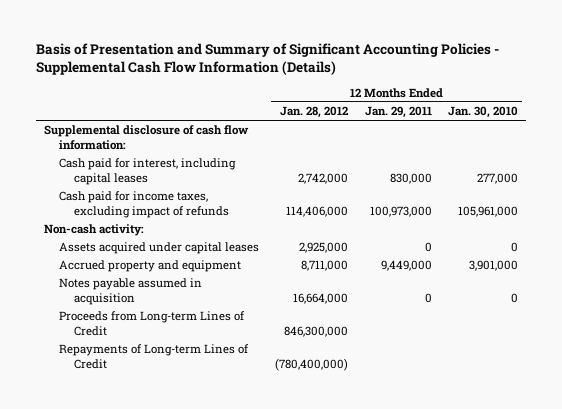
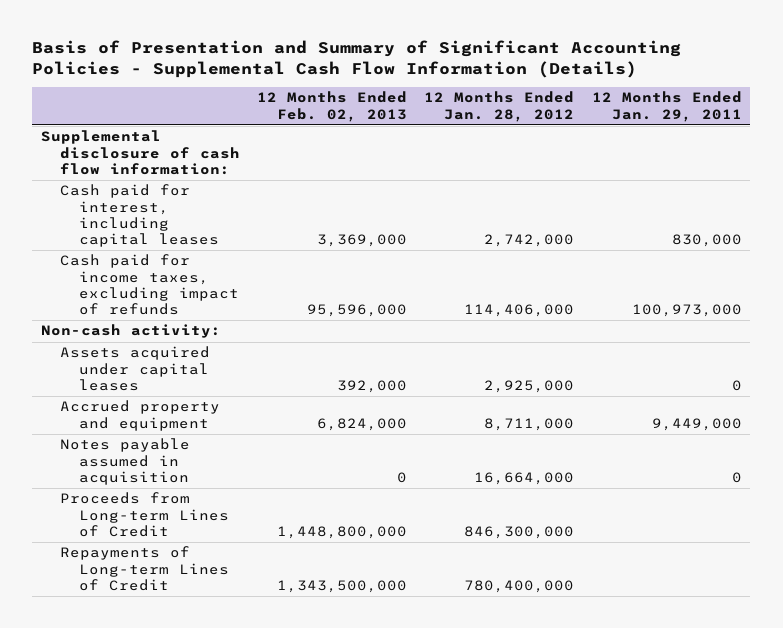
[447,106,518,119] Jan. 30, 2010 -> none
none -> [257,91,408,122] 12 Months Ended Feb. 02, 2013
[275,357,349,371] (780,400,000) -> [464,579,575,593] 780,400,000

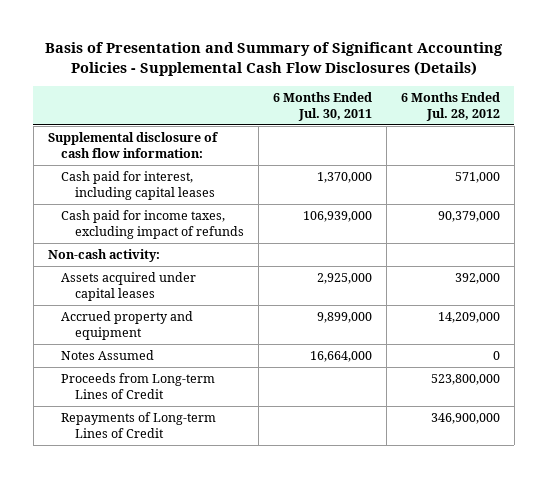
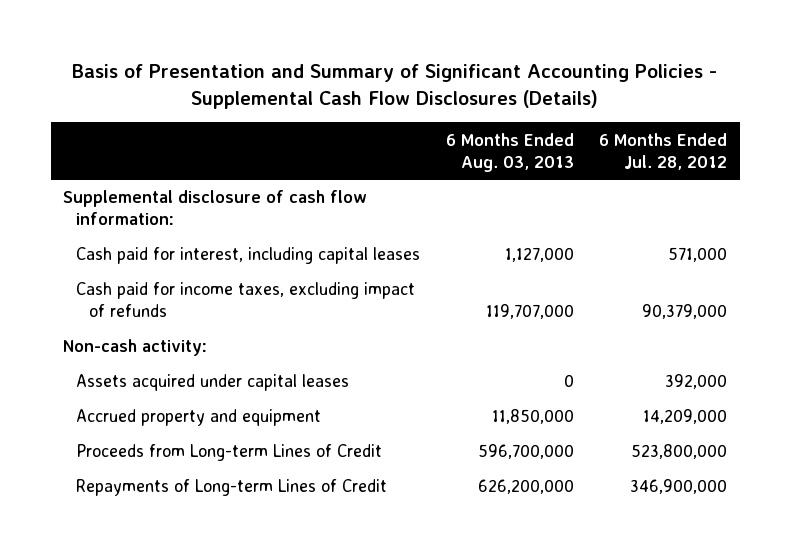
[272,91,372,121] 6 Months Ended Jul. 30, 2011 -> none
none -> [445,132,574,172] 6 Months Ended Aug. 03, 2013
[61,350,155,361] Notes Assumed -> none

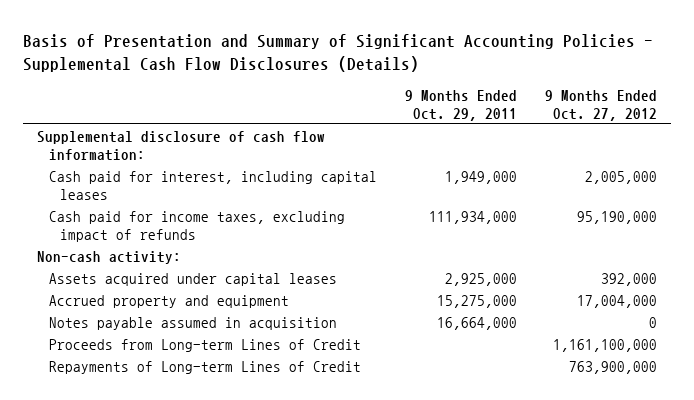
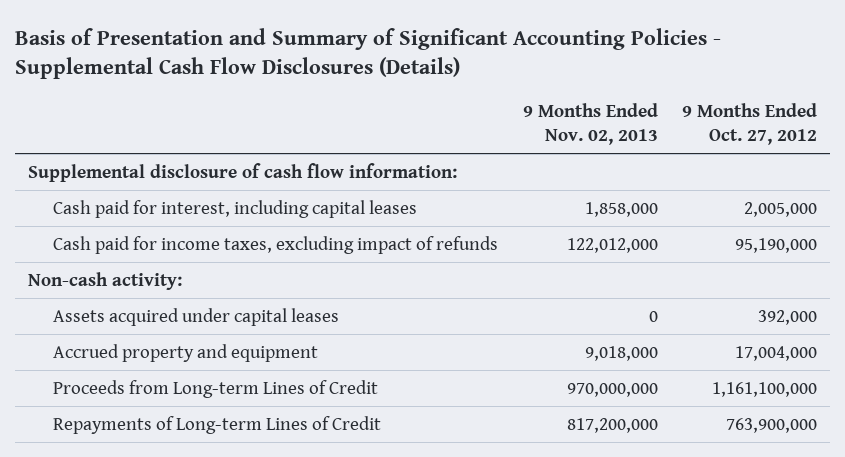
[404,89,517,121] 9 Months Ended Oct. 29, 2011 -> none
none -> [522,103,658,146] 9 Months Ended Nov. 02, 2013
[48,316,337,330] Notes payable assumed in acquisition -> none

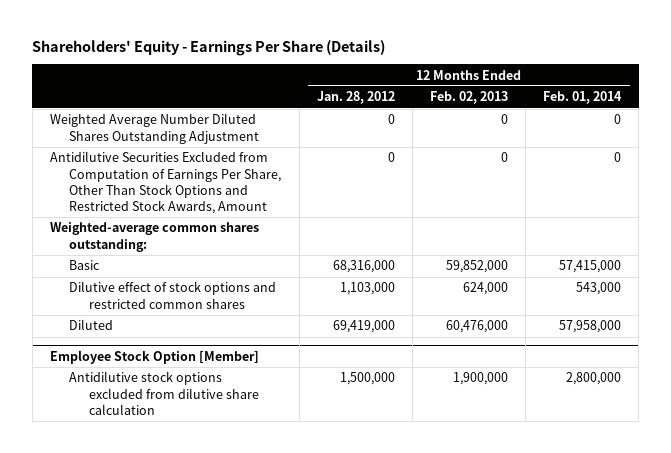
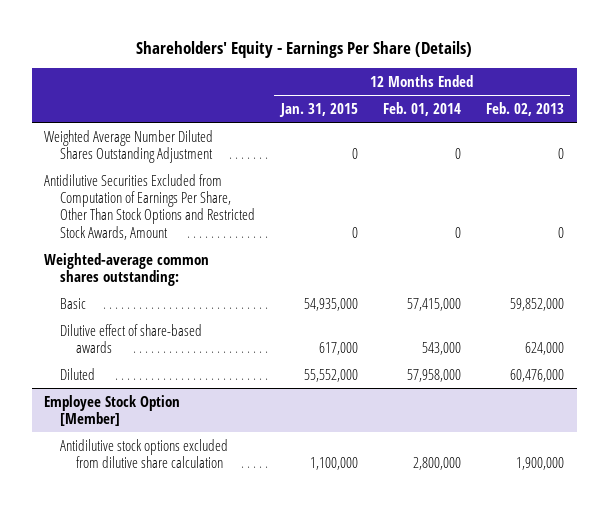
[316,91,395,105] Jan. 28, 2012 -> none
none -> [278,102,358,117] Jan. 31, 2015
[69,281,277,309] Dilutive effect of stock options and restricted common shares -> [60,323,203,353] Dilutive effect of share-based awards

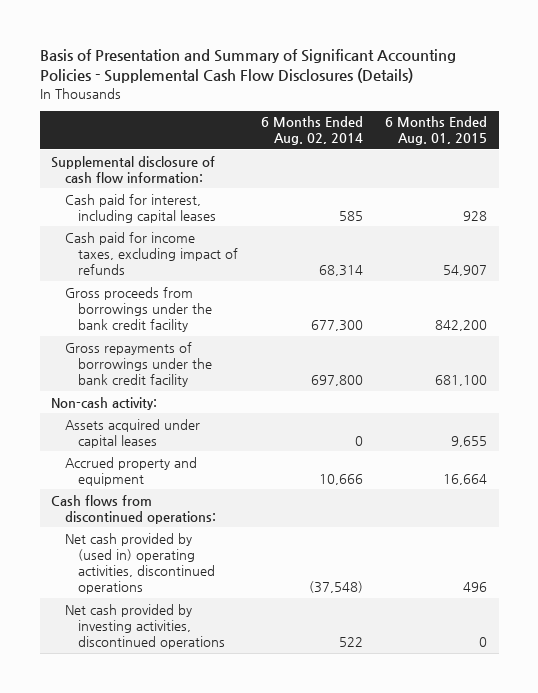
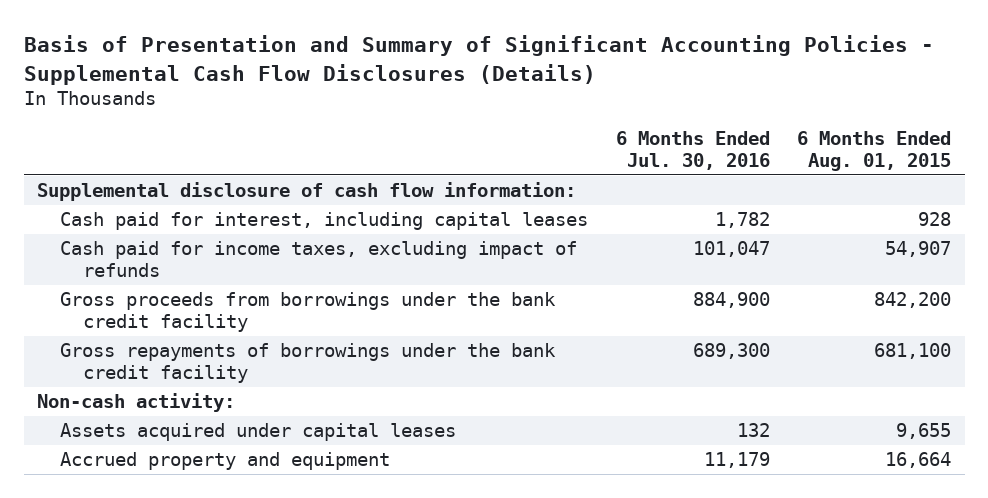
[260,116,363,146] 6 Months Ended Aug. 02, 2014 -> none
none -> [615,130,770,170] 6 Months Ended Jul. 30, 2016
[50,494,216,524] Cash flows from discontinued operations: -> none
[64,532,216,595] Net cash provided by (used in) operating activities, discontinued operations -> none
[64,603,226,650] Net cash provided by investing activities, discontinued operations -> none

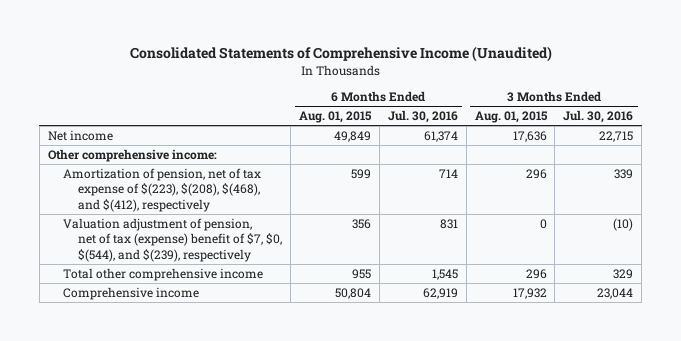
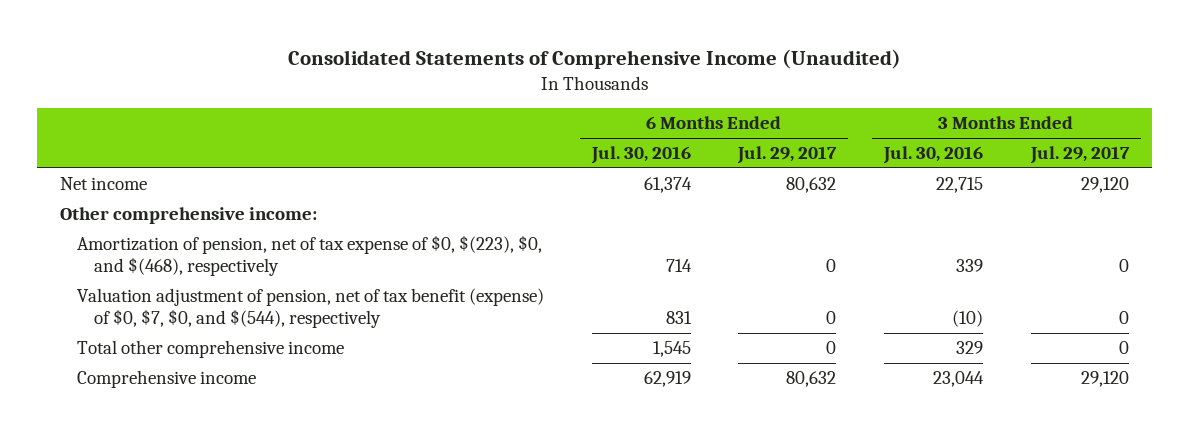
[298,111,372,124] Aug. 01, 2015 -> none
[474,111,548,124] Aug. 01, 2015 -> none
none -> [737,146,838,165] Jul. 29, 2017
none -> [1029,146,1130,165] Jul. 29, 2017
[62,167,261,212] Amortization of pension, net of tax expense of $(223), $(208), $(468), and $(412), respectively -> [77,235,543,277] Amortization of pension, net of tax expense of $0, $(223), $0, and $(468), respectively
[62,217,282,262] Valuation adjustment of pension, net of tax (expense) benefit of $7, $0, $(544), and $(239), respectively -> [77,288,545,329] Valuation adjustment of pension, net of tax benefit (expense) of $0, $7, $0, and $(544), respectively

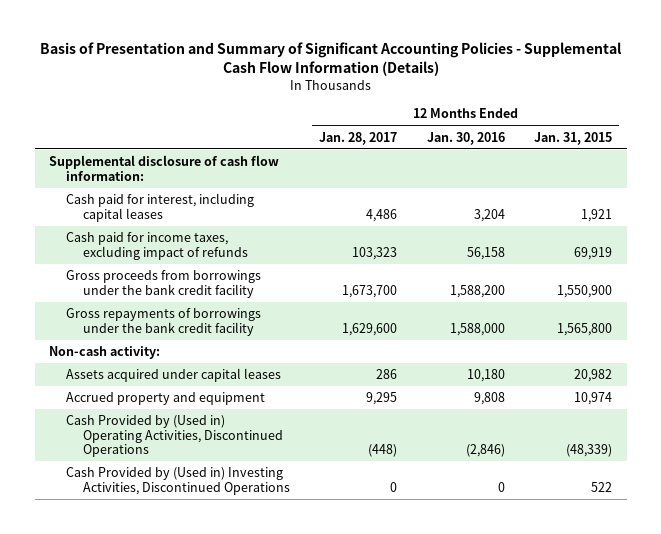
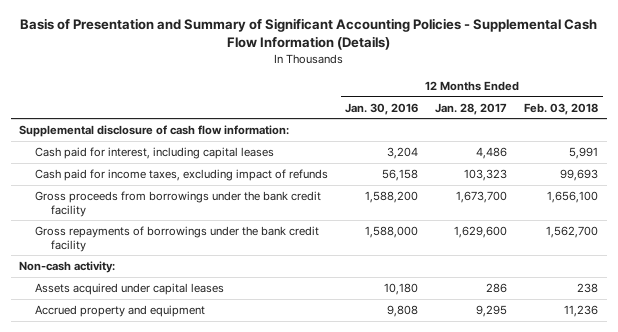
[533,131,612,145] Jan. 31, 2015 -> none
none -> [524,102,599,115] Feb. 03, 2018
[66,415,283,458] Cash Provided by (Used in) Operating Activities, Discontinued Operations -> none
[66,467,290,495] Cash Provided by (Used in) Investing Activities, Discontinued Operations -> none

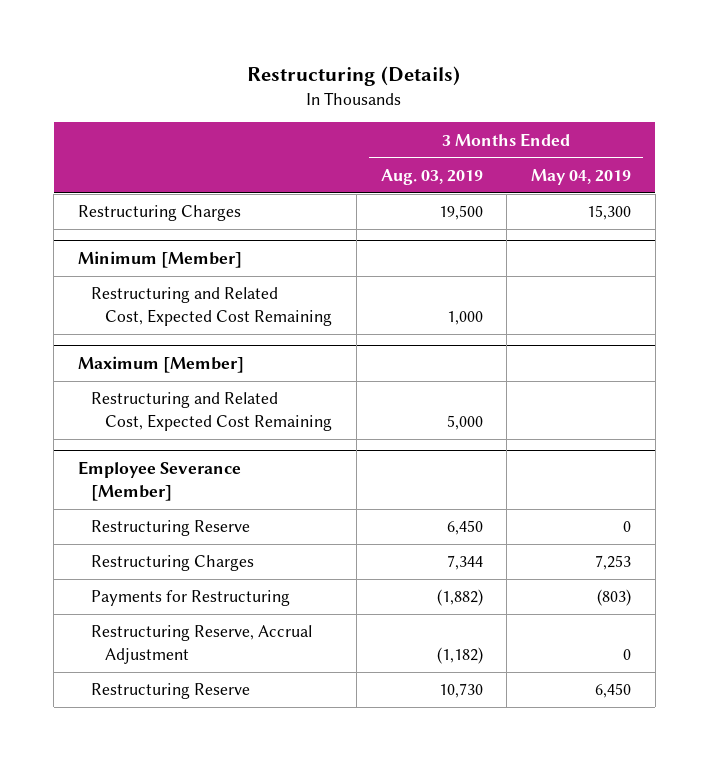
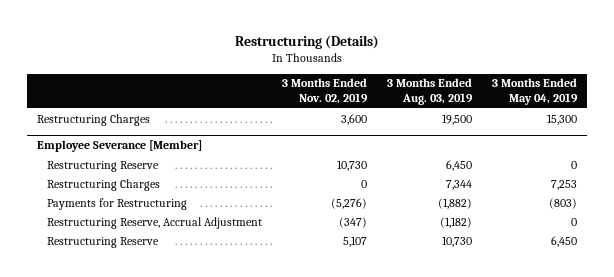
none -> [282,78,369,105] 3 Months Ended Nov. 02, 2019
[77,250,242,268] Minimum [Member] -> none
[91,287,333,327] Restructuring and Related Cost, Expected Cost Remaining -> none
[77,355,244,373] Maximum [Member] -> none
[91,392,333,432] Restructuring and Related Cost, Expected Cost Remaining -> none

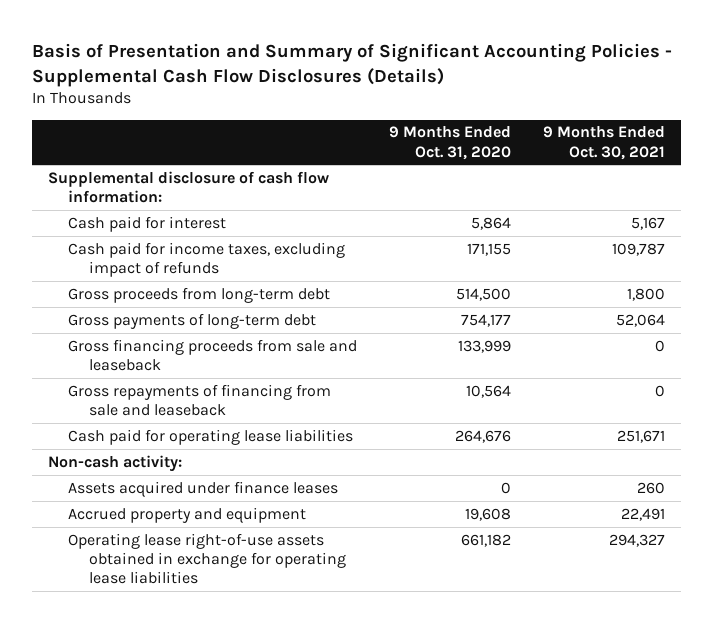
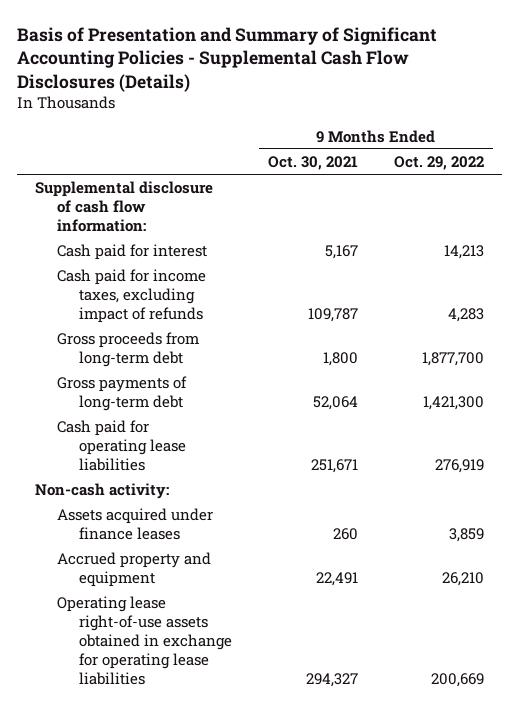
[389,126,512,160] 9 Months Ended Oct. 31, 2020 -> none
none -> [393,156,484,171] Oct. 29, 2022
[68,338,358,371] Gross financing proceeds from sale and leaseback -> none
[68,383,332,416] Gross repayments of financing from sale and leaseback -> none

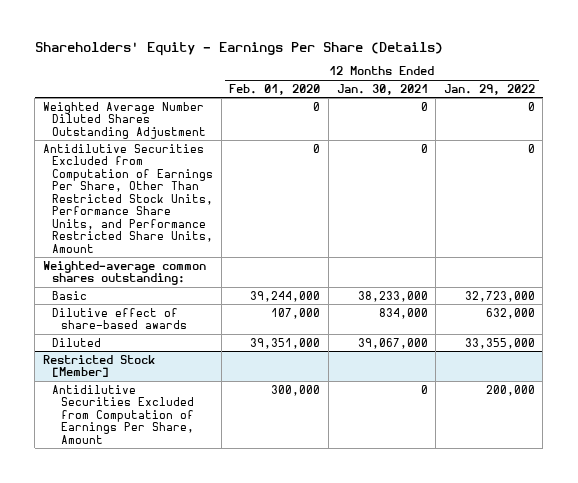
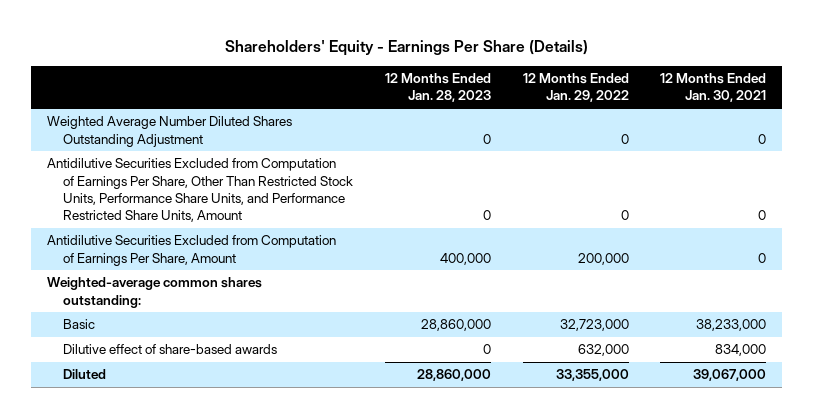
[229,83,321,95] Feb. 01, 2020 -> none
none -> [384,73,491,103] 12 Months Ended Jan. 28, 2023
none -> [47,235,337,266] Antidilutive Securities Excluded from Computation of Earnings Per Share, Amount
[43,354,156,378] Restricted Stock [Member] -> none
[52,384,195,444] Antidilutive Securities Excluded from Computation of Earnings Per Share, Amount -> none

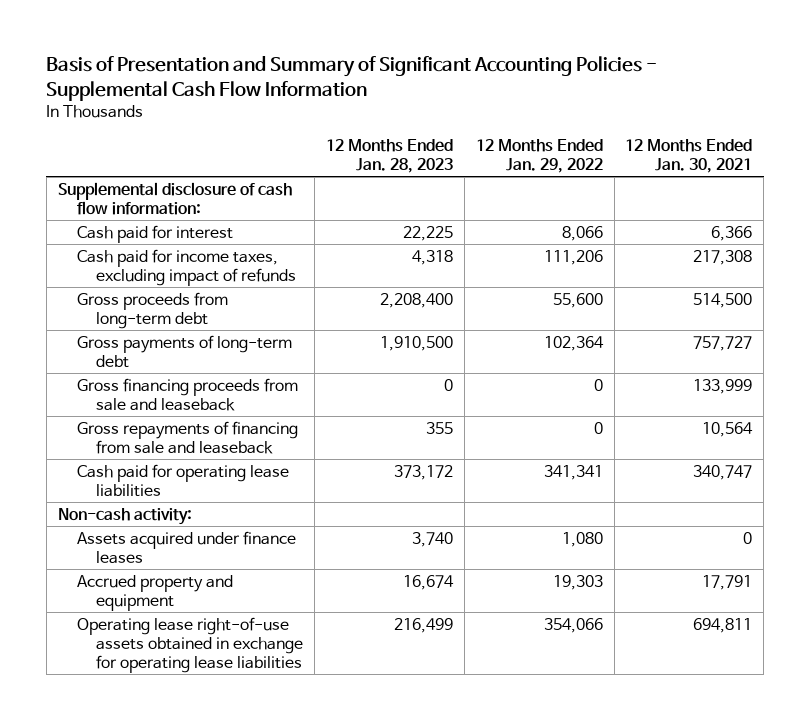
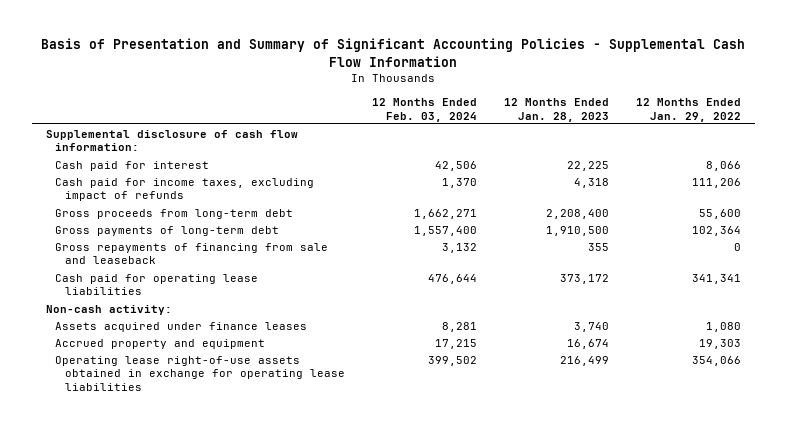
[625,138,753,173] 12 Months Ended Jan. 30, 2021 -> none
none -> [371,97,477,122] 12 Months Ended Feb. 03, 2024
[76,377,298,411] Gross financing proceeds from sale and leaseback -> none

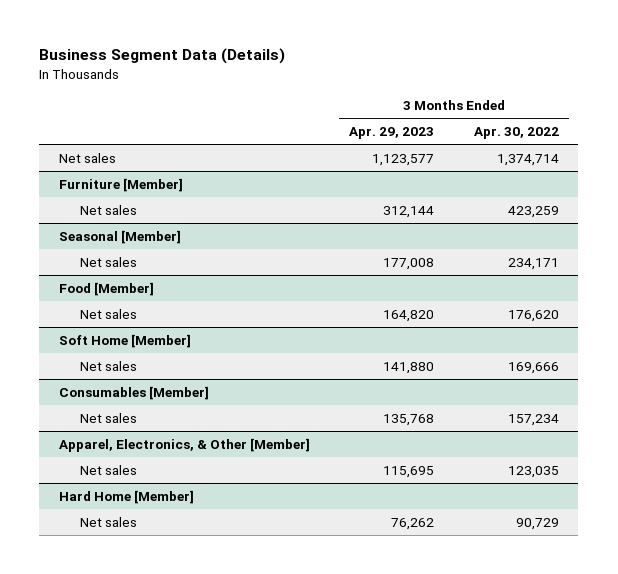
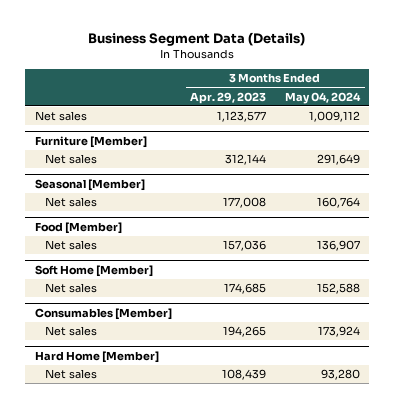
[473,127,559,140] Apr. 30, 2022 -> none
none -> [285,91,362,104] May 04, 2024
[383,309,435,322] 164,820 -> [223,240,267,252] 157,036
[383,361,435,374] 141,880 -> [224,283,267,295] 174,685
[58,437,310,452] Apparel, Electronics, & Other [Member] -> none
[79,464,137,475] Net sales -> none
[383,413,435,426] 135,768 -> [223,326,267,338] 194,265
[391,517,435,530] 76,262 -> [222,369,267,381] 108,439

